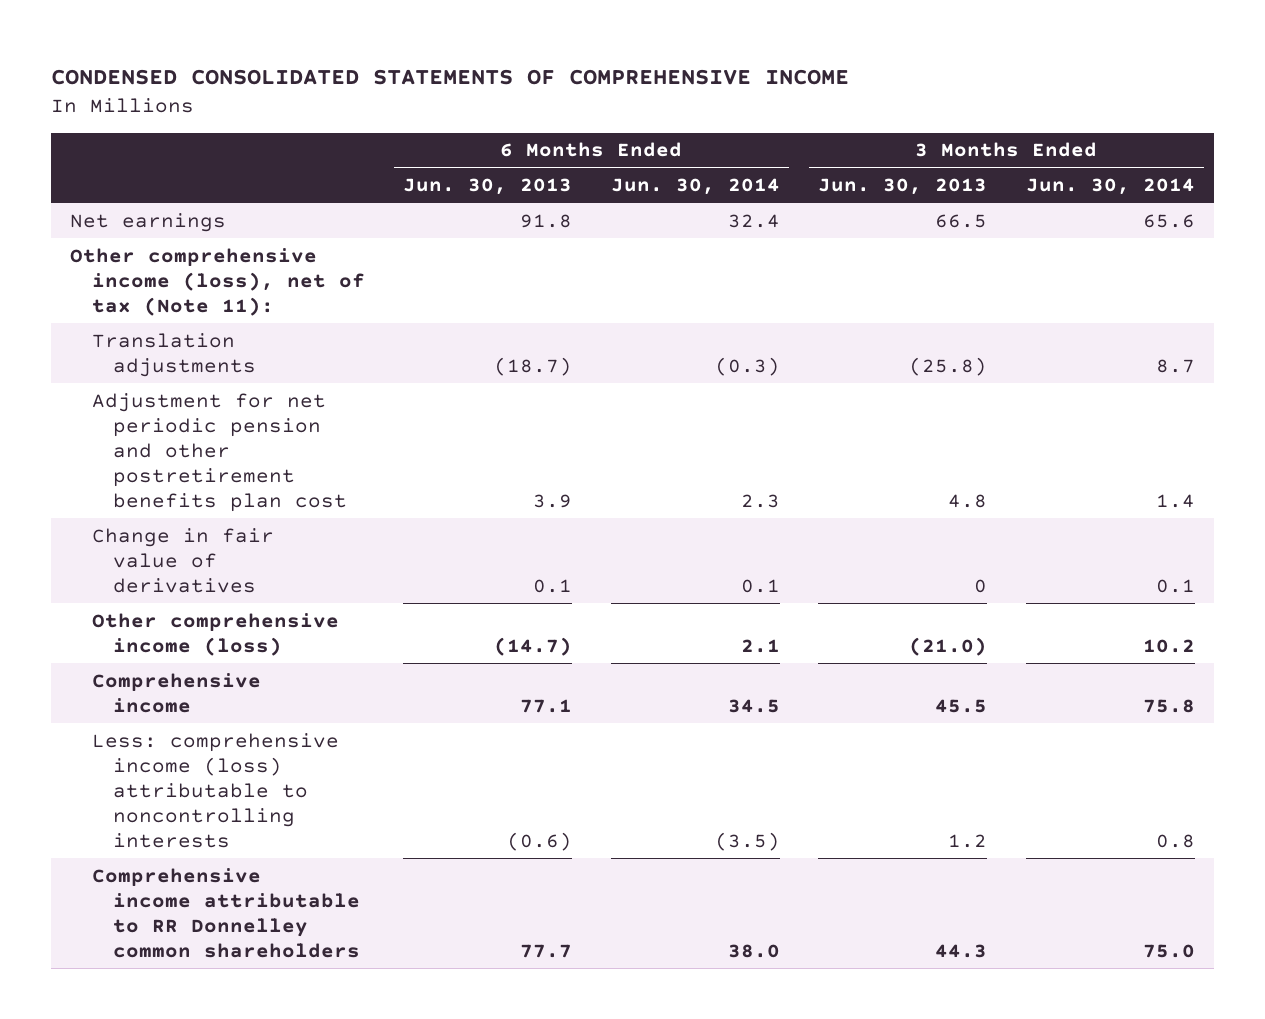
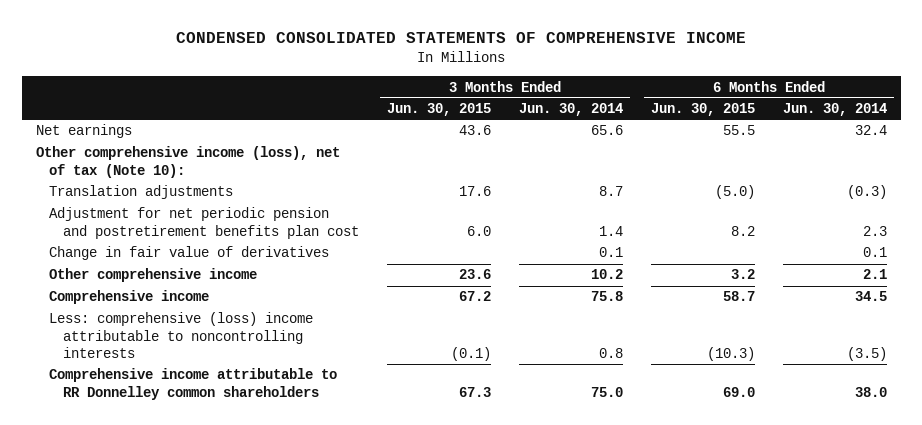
[403,178,573,196] Jun. 30, 2013 -> none
[818,178,988,196] Jun. 30, 2013 -> none
none -> [387,103,492,117] Jun. 30, 2015
none -> [650,103,755,117] Jun. 30, 2015
[70,247,365,316] Other comprehensive income (loss), net of tax (Note 11): -> [35,146,340,178] Other comprehensive income (loss), net of tax (Note 10):
[91,392,347,512] Adjustment for net periodic pension and other postretirement benefits plan cost -> [49,207,360,239] Adjustment for net periodic pension and postretirement benefits plan cost
[91,612,339,656] Other comprehensive income (loss) -> [49,268,258,283] Other comprehensive income
[91,732,339,848] Less: comprehensive income (loss) attributable to noncontrolling interests -> [49,312,314,358] Less: comprehensive (loss) income attributable to noncontrolling interests

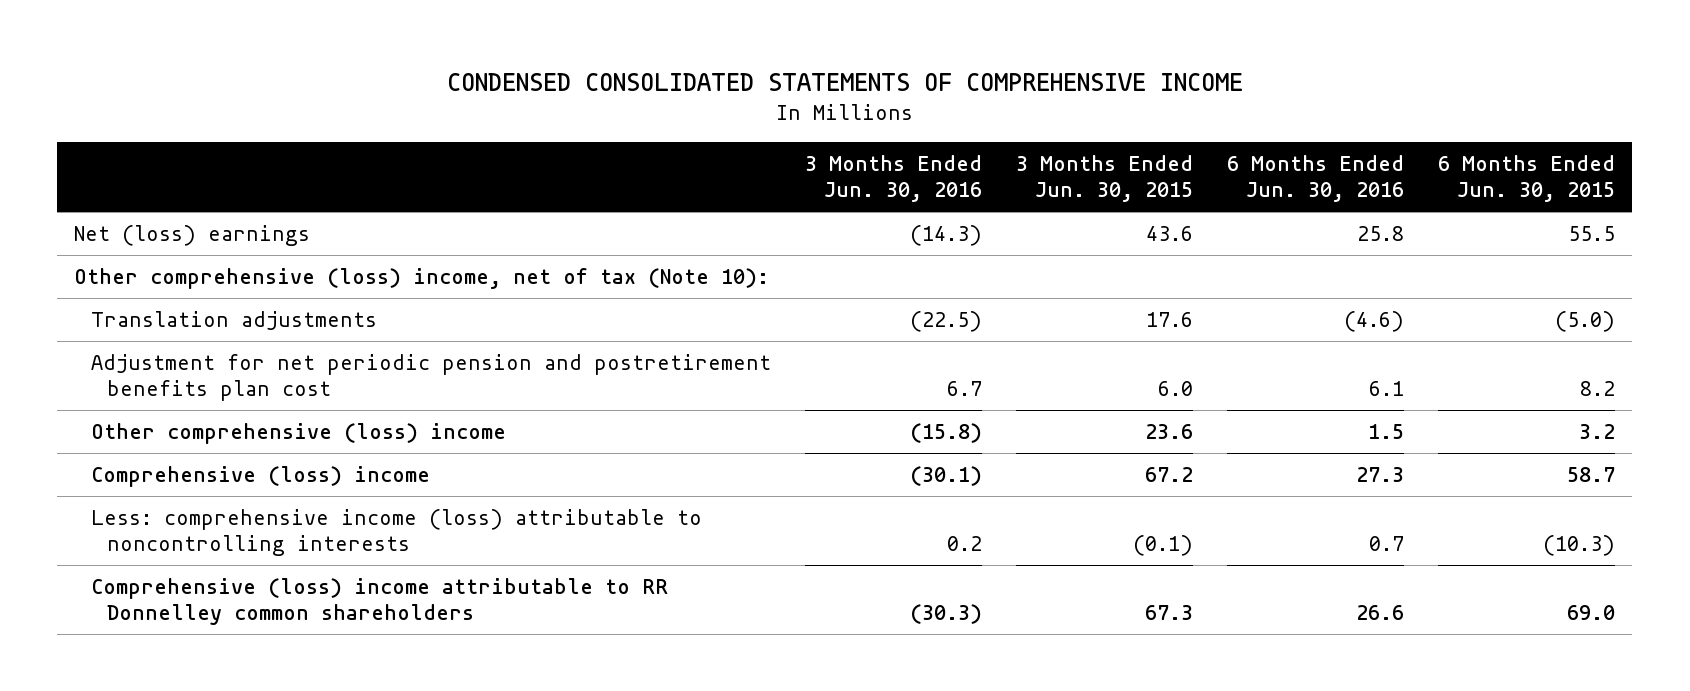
[518,103,623,117] Jun. 30, 2014 -> none
[782,103,887,117] Jun. 30, 2014 -> none
none -> [804,154,982,203] 3 Months Ended Jun. 30, 2016
none -> [1227,154,1405,203] 6 Months Ended Jun. 30, 2016
[35,124,132,139] Net earnings -> [74,225,311,247] Net (loss) earnings
[35,146,340,178] Other comprehensive income (loss), net of tax (Note 10): -> [74,268,770,290] Other comprehensive (loss) income, net of tax (Note 10):
[49,246,330,261] Change in fair value of derivatives -> none
[49,268,258,283] Other comprehensive income -> [90,423,506,445] Other comprehensive (loss) income
[49,290,210,305] Comprehensive income -> [90,466,430,488] Comprehensive (loss) income
[49,312,314,358] Less: comprehensive (loss) income attributable to noncontrolling interests -> [90,509,702,557] Less: comprehensive income (loss) attributable to noncontrolling interests
[49,368,338,400] Comprehensive income attributable to RR Donnelley common shareholders -> [90,578,668,626] Comprehensive (loss) income attributable to RR Donnelley common shareholders

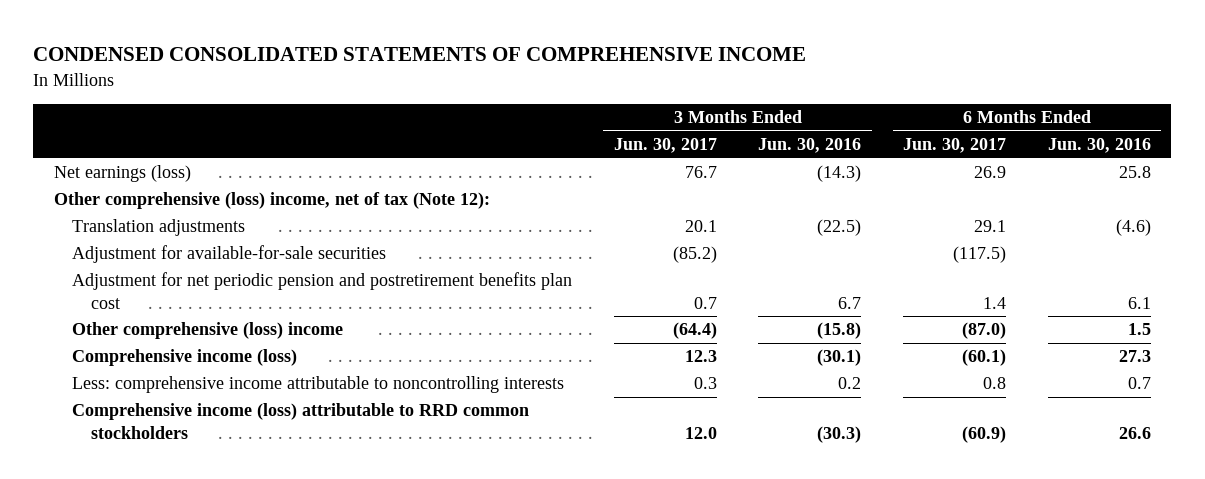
[1015,154,1193,203] 3 Months Ended Jun. 30, 2015 -> none
[1438,154,1616,203] 6 Months Ended Jun. 30, 2015 -> none
none -> [613,138,717,154] Jun. 30, 2017
none -> [903,138,1007,154] Jun. 30, 2017
[74,225,311,247] Net (loss) earnings -> [53,165,191,183] Net earnings (loss)
[74,268,770,290] Other comprehensive (loss) income, net of tax (Note 10): -> [53,192,490,210] Other comprehensive (loss) income, net of tax (Note 12):
none -> [72,245,387,264] Adjustment for available-for-sale securities
[90,466,430,488] Comprehensive (loss) income -> [72,349,298,367] Comprehensive income (loss)
[90,509,702,557] Less: comprehensive income (loss) attributable to noncontrolling interests -> [72,376,565,394] Less: comprehensive income attributable to noncontrolling interests
[90,578,668,626] Comprehensive (loss) income attributable to RR Donnelley common shareholders -> [72,403,530,439] Comprehensive income (loss) attributable to RRD common stockholders

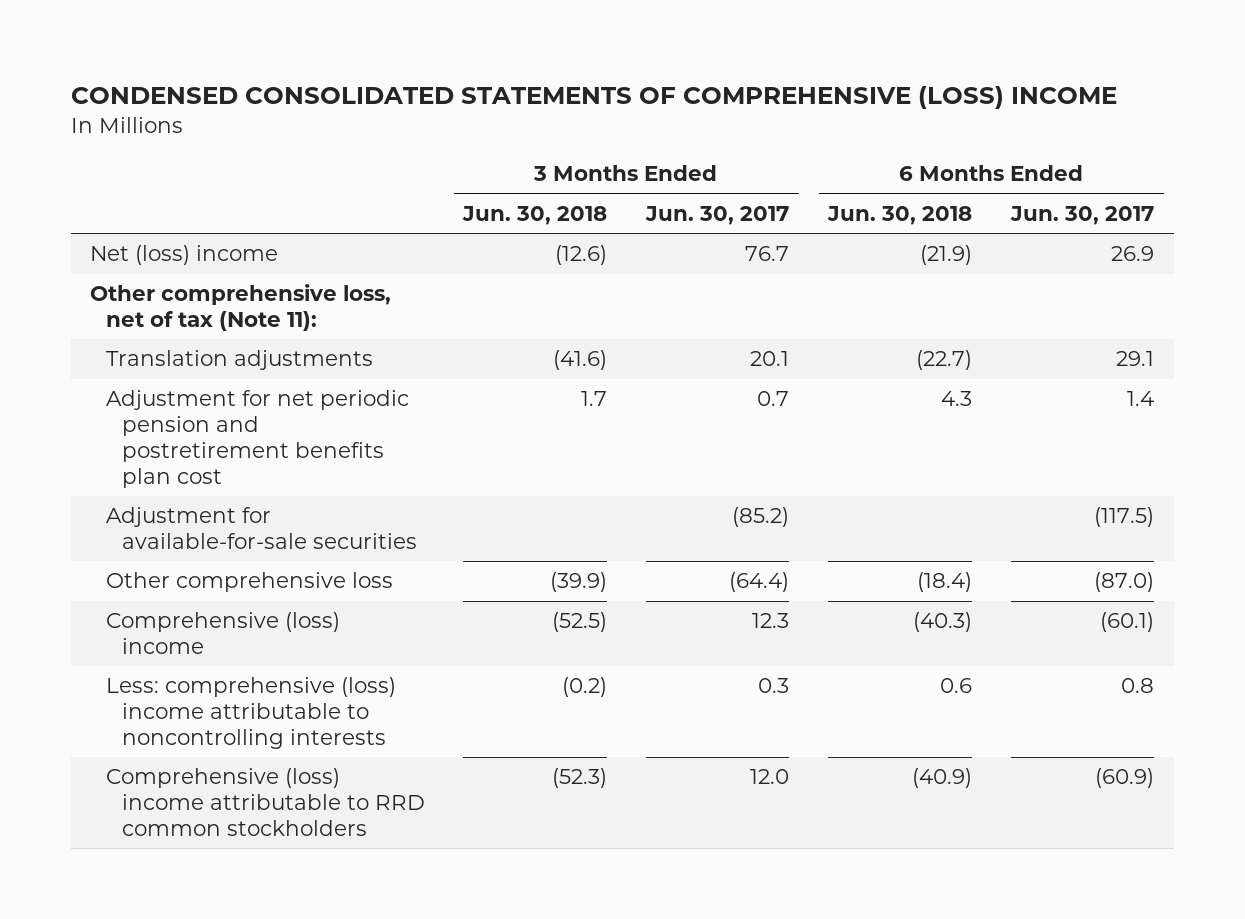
[33,47,807,62] CONDENSED CONSOLIDATED STATEMENTS OF COMPREHENSIVE INCOME -> [70,85,1117,109] CONDENSED CONSOLIDATED STATEMENTS OF COMPREHENSIVE (LOSS) INCOME
[758,138,862,154] Jun. 30, 2016 -> none
[1047,138,1151,154] Jun. 30, 2016 -> none
none -> [462,205,608,225] Jun. 30, 2018
none -> [827,205,973,225] Jun. 30, 2018
[53,165,191,183] Net earnings (loss) -> [90,245,279,266] Net (loss) income
[53,192,490,210] Other comprehensive (loss) income, net of tax (Note 12): -> [90,284,392,332] Other comprehensive loss, net of tax (Note 11):
[72,245,387,264] Adjustment for available-for-sale securities -> [105,507,417,550] Adjustment for available-for-sale securities
[72,322,344,340] Other comprehensive (loss) income -> [105,572,393,593] Other comprehensive loss
[72,349,298,367] Comprehensive income (loss) -> [105,612,340,655] Comprehensive (loss) income
[72,376,565,394] Less: comprehensive income attributable to noncontrolling interests -> [105,677,396,749] Less: comprehensive (loss) income attributable to noncontrolling interests
[72,403,530,439] Comprehensive income (loss) attributable to RRD common stockholders -> [105,768,425,836] Comprehensive (loss) income attributable to RRD common stockholders

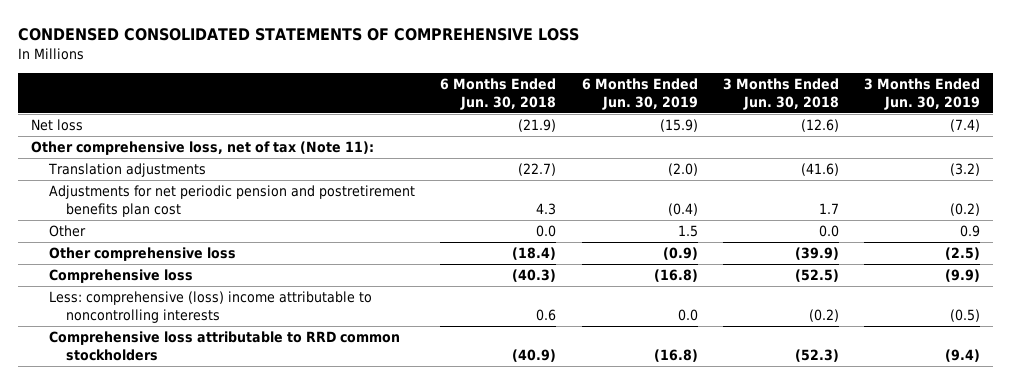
[70,85,1117,109] CONDENSED CONSOLIDATED STATEMENTS OF COMPREHENSIVE (LOSS) INCOME -> [18,28,580,42] CONDENSED CONSOLIDATED STATEMENTS OF COMPREHENSIVE LOSS
[645,205,790,225] Jun. 30, 2017 -> none
[1010,205,1155,225] Jun. 30, 2017 -> none
none -> [581,78,698,110] 6 Months Ended Jun. 30, 2019
none -> [864,78,981,110] 3 Months Ended Jun. 30, 2019
[90,245,279,266] Net (loss) income -> [31,119,84,132] Net loss
[105,507,417,550] Adjustment for available-for-sale securities -> none
[105,390,409,488] Adjustment for net periodic pension and postretirement benefits plan cost -> [48,185,415,217] Adjustments for net periodic pension and postretirement benefits plan cost
none -> [48,225,86,238] Other
[105,612,340,655] Comprehensive (loss) income -> [48,269,193,284] Comprehensive loss
[105,768,425,836] Comprehensive (loss) income attributable to RRD common stockholders -> [48,331,400,361] Comprehensive loss attributable to RRD common stockholders

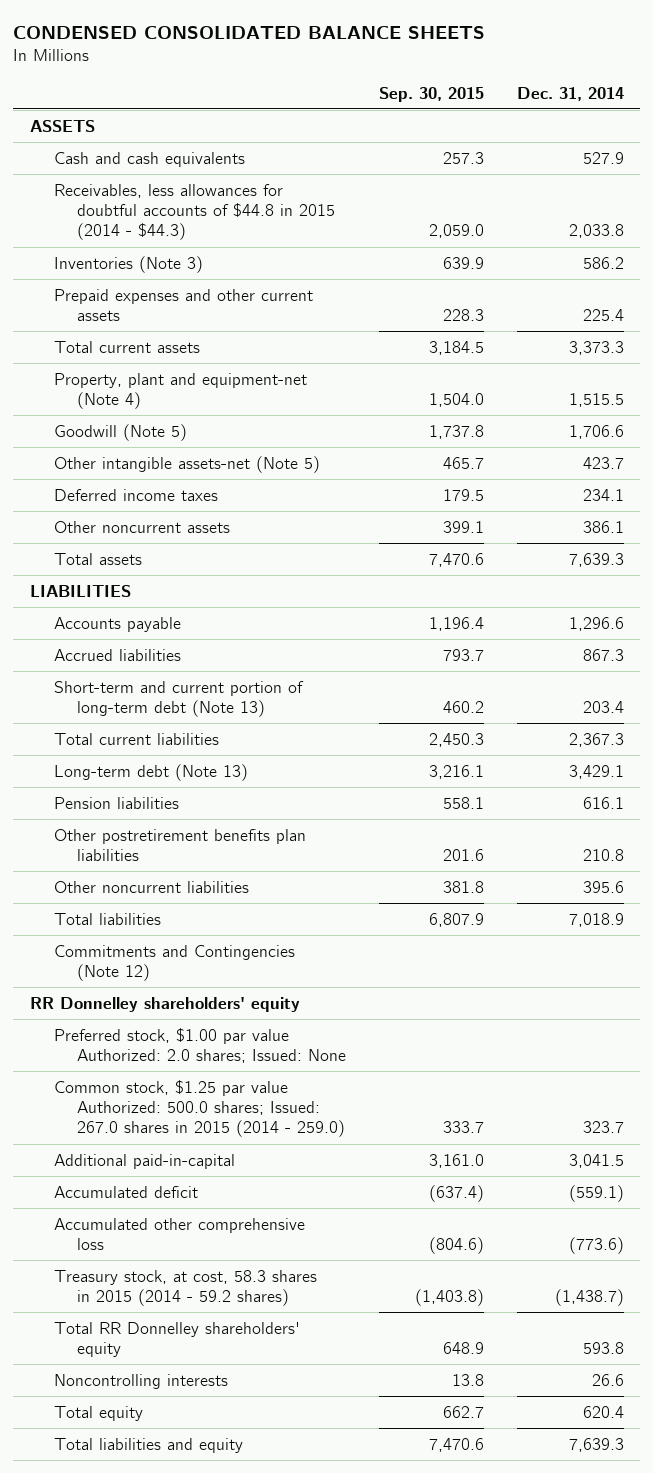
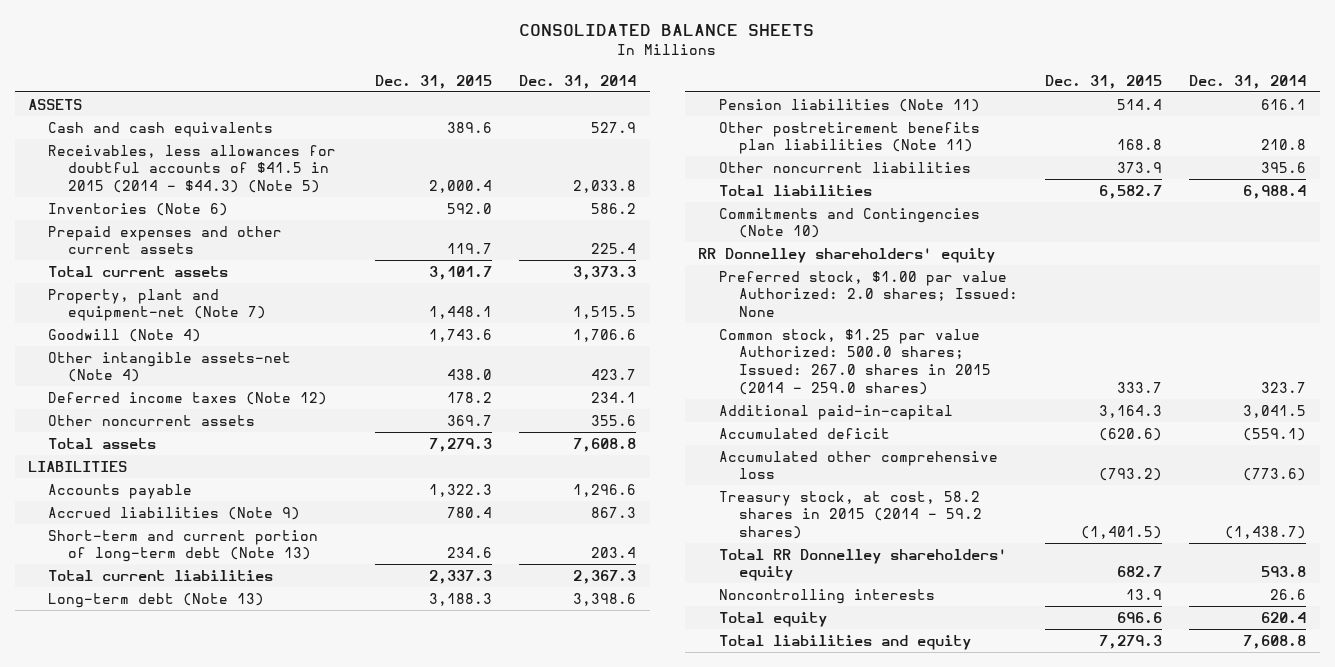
[13,25,486,39] CONDENSED CONSOLIDATED BALANCE SHEETS -> [519,24,815,37] CONSOLIDATED BALANCE SHEETS
[379,86,485,102] Sep. 30, 2015 -> none
none -> [374,74,492,89] Dec. 31, 2015
[53,183,336,241] Receivables, less allowances for doubtful accounts of $44.8 in 2015 (2014 - $44.3) -> [48,144,337,194] Receivables, less allowances for doubtful accounts of $41.5 in 2015 (2014 - $44.3) (Note 5)
[53,255,203,273] Inventories (Note 3) -> [48,202,229,216] Inventories (Note 6)
[53,372,307,409] Property, plant and equipment-net (Note 4) -> [48,288,267,322] Property, plant and equipment-net (Note 7)
[53,423,187,441] Goodwill (Note 5) -> [48,328,202,342] Goodwill (Note 4)
[53,455,320,473] Other intangible assets-net (Note 5) -> [48,351,292,383] Other intangible assets-net (Note 4)
[53,488,218,501] Deferred income taxes -> [48,391,328,405] Deferred income taxes (Note 12)
[582,520,624,533] 386.1 -> [591,414,637,426] 355.6
[568,552,624,567] 7,639.3 -> [573,437,637,452] 7,608.8
[53,648,181,661] Accrued liabilities -> [48,506,301,520] Accrued liabilities (Note 9)
[568,764,624,779] 3,429.1 -> [573,592,637,606] 3,398.6
[53,796,179,809] Pension liabilities -> [718,98,980,112] Pension liabilities (Note 11)
[53,828,306,861] Other postretirement benefits plan liabilities -> [718,121,980,155] Other postretirement benefits plan liabilities (Note 11)
[568,912,624,927] 7,018.9 -> [1243,184,1307,199] 6,988.4
[53,944,295,981] Commitments and Contingencies (Note 12) -> [718,207,980,239] Commitments and Contingencies (Note 10)
[53,1079,346,1138] Common stock, $1.25 par value Authorized: 500.0 shares; Issued: 267.0 shares in 2015 (2014 - 259.0) -> [718,328,991,396] Common stock, $1.25 par value Authorized: 500.0 shares; Issued: 267.0 shares in 2015 (2014 - 259.0 shares)
[53,1269,317,1306] Treasury stock, at cost, 58.3 shares in 2015 (2014 - 59.2 shares) -> [718,490,982,540] Treasury stock, at cost, 58.2 shares in 2015 (2014 - 59.2 shares)
[568,1437,624,1452] 7,639.3 -> [1243,634,1307,649] 7,608.8

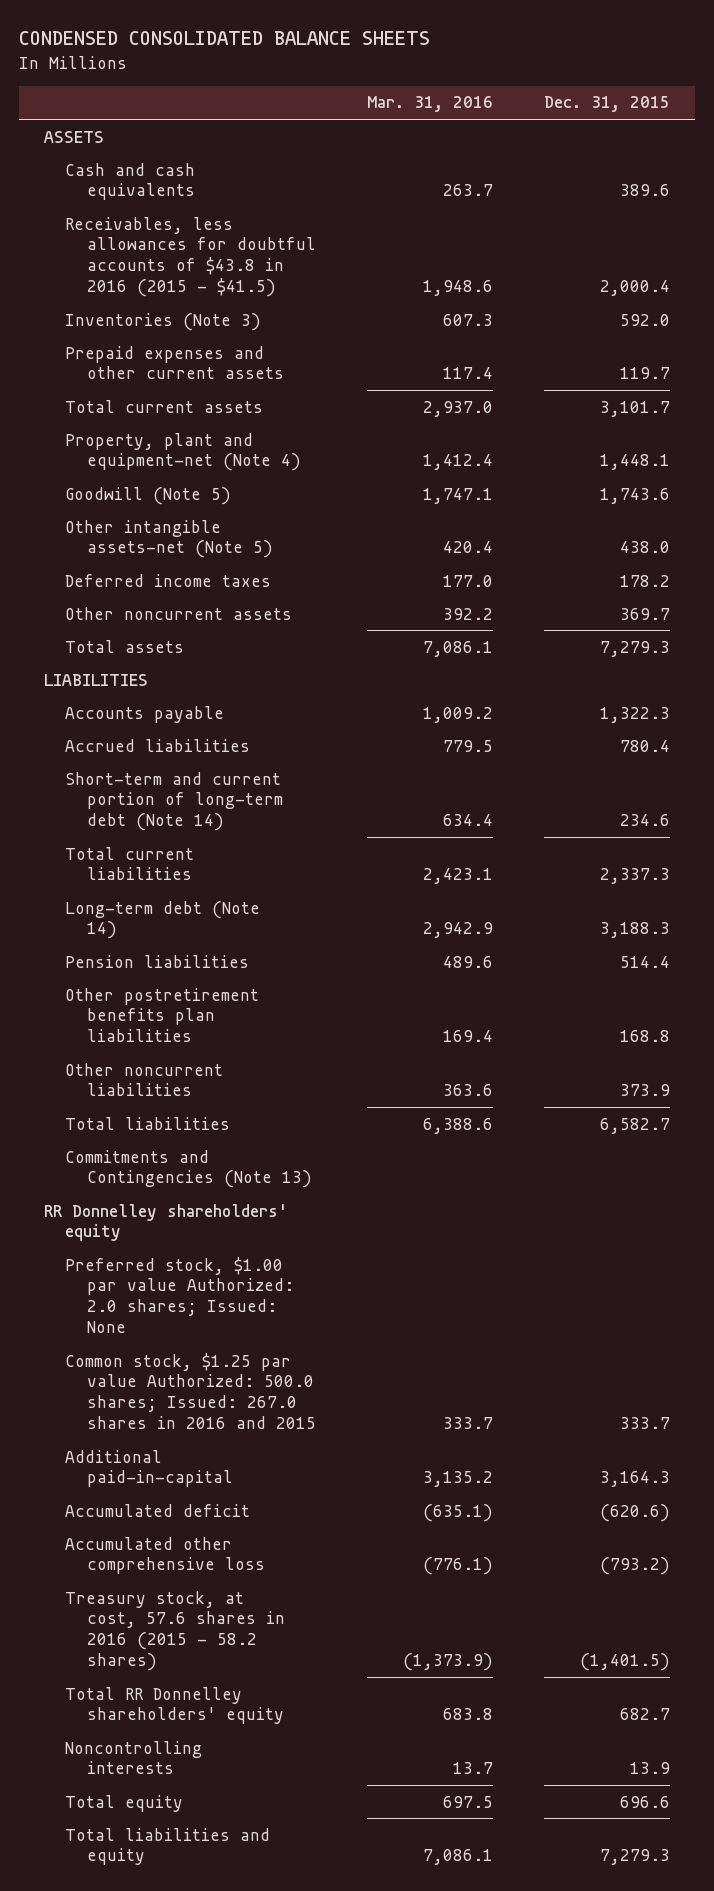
[519,24,815,37] CONSOLIDATED BALANCE SHEETS -> [18,31,430,46] CONDENSED CONSOLIDATED BALANCE SHEETS
[519,74,637,89] Dec. 31, 2014 -> none
none -> [366,96,493,113] Mar. 31, 2016
[48,144,337,194] Receivables, less allowances for doubtful accounts of $41.5 in 2015 (2014 - $44.3) (Note 5) -> [65,216,316,297] Receivables, less allowances for doubtful accounts of $43.8 in 2016 (2015 - $41.5)
[48,202,229,216] Inventories (Note 6) -> [65,312,262,331] Inventories (Note 3)
[48,288,267,322] Property, plant and equipment-net (Note 7) -> [65,432,301,472] Property, plant and equipment-net (Note 4)
[48,328,202,342] Goodwill (Note 4) -> [65,486,232,505] Goodwill (Note 5)
[48,351,292,383] Other intangible assets-net (Note 4) -> [65,519,273,559] Other intangible assets-net (Note 5)
[48,391,328,405] Deferred income taxes (Note 12) -> [65,573,272,587] Deferred income taxes
[48,506,301,520] Accrued liabilities (Note 9) -> [65,738,251,752] Accrued liabilities
[48,529,319,563] Short-term and current portion of long-term debt (Note 13) -> [65,771,283,832] Short-term and current portion of long-term debt (Note 14)
[48,592,265,608] Long-term debt (Note 13) -> [65,900,261,940] Long-term debt (Note 14)
[718,98,980,112] Pension liabilities (Note 11) -> [65,954,250,968] Pension liabilities
[718,121,980,155] Other postretirement benefits plan liabilities (Note 11) -> [65,987,260,1043] Other postretirement benefits plan liabilities
[718,207,980,239] Commitments and Contingencies (Note 10) -> [65,1149,312,1189] Commitments and Contingencies (Note 13)
[718,328,991,396] Common stock, $1.25 par value Authorized: 500.0 shares; Issued: 267.0 shares in 2015 (2014 - 259.0 shares) -> [65,1352,316,1429] Common stock, $1.25 par value Authorized: 500.0 shares; Issued: 267.0 shares in 2016 and 2015
[718,490,982,540] Treasury stock, at cost, 58.2 shares in 2015 (2014 - 59.2 shares) -> [65,1590,285,1671] Treasury stock, at cost, 57.6 shares in 2016 (2015 - 58.2 shares)

